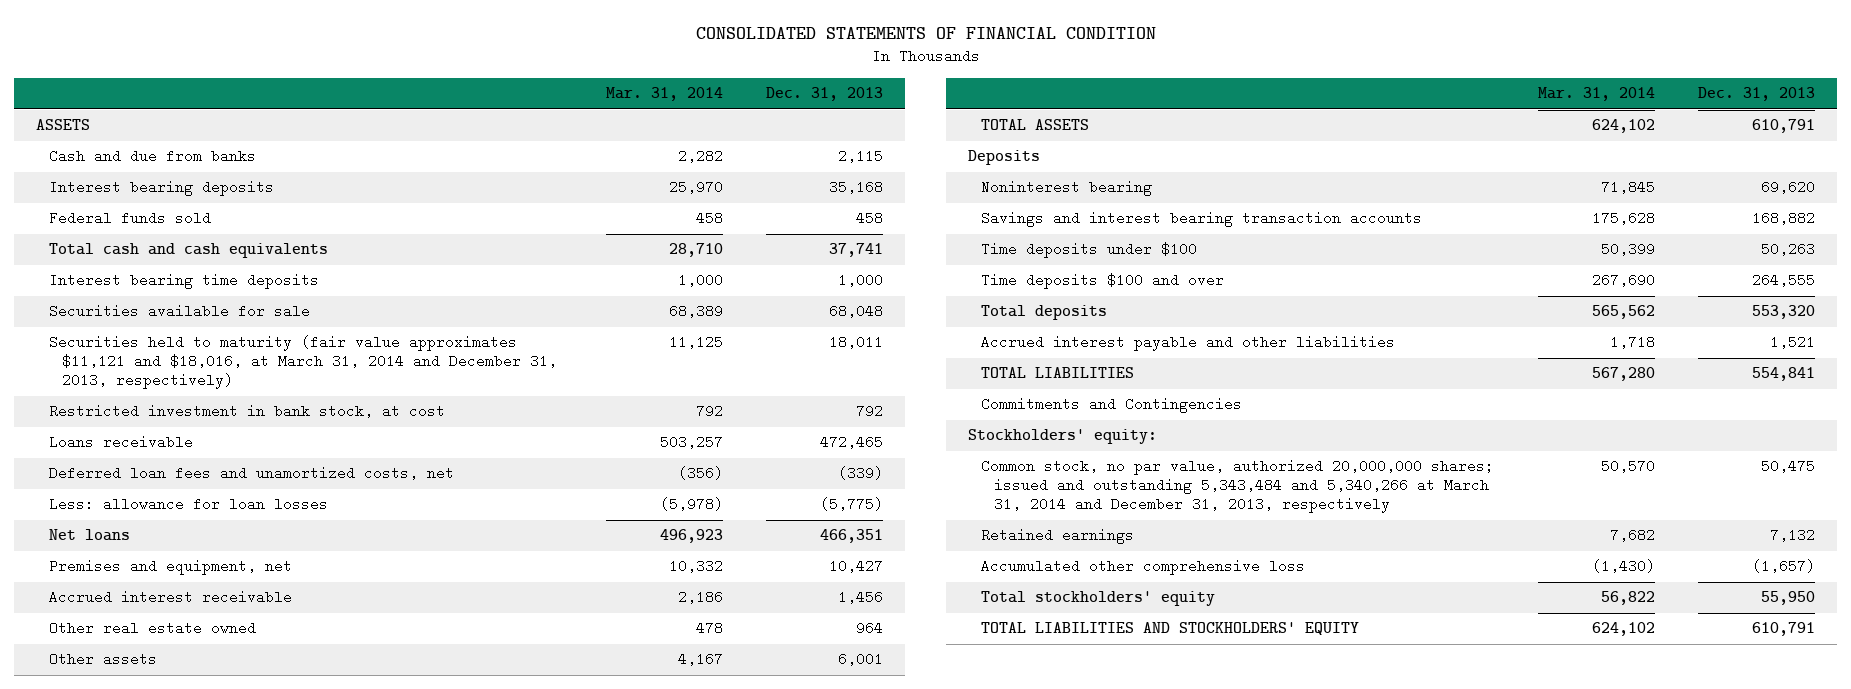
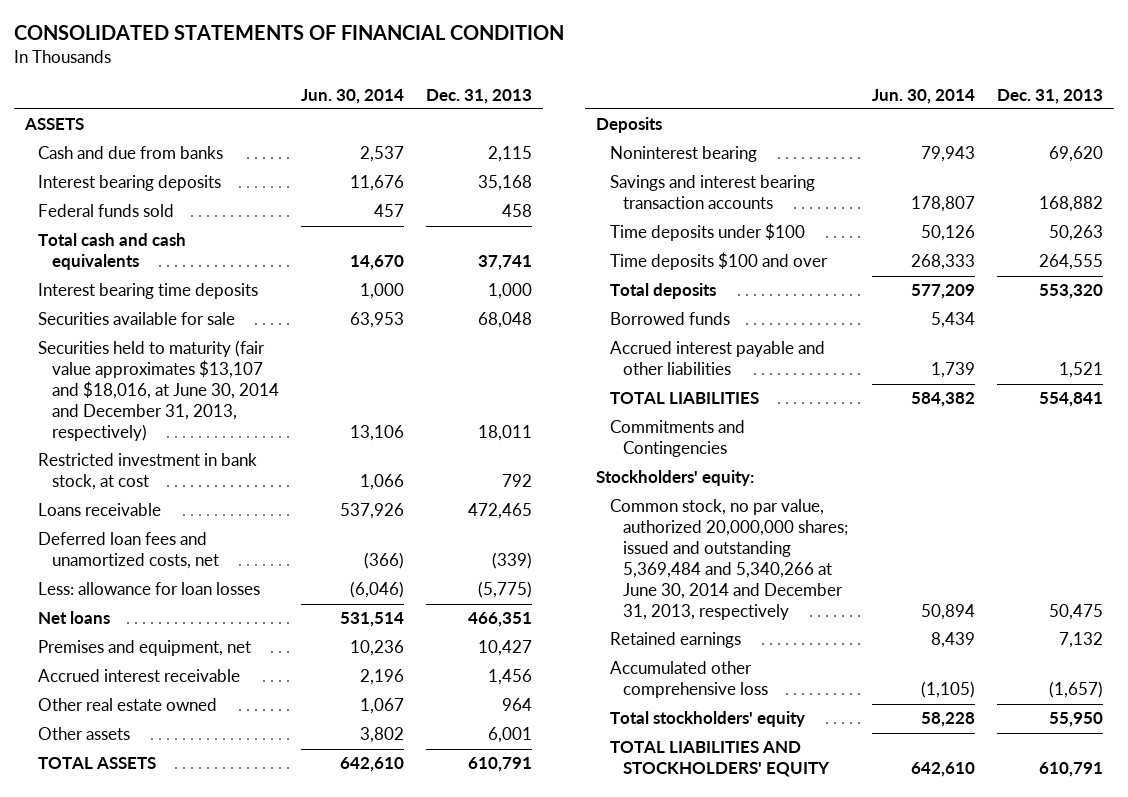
[605,87,723,102] Mar. 31, 2014 -> none
none -> [300,88,404,104] Jun. 30, 2014
[48,335,557,390] Securities held to maturity (fair value approximates $11,121 and $18,016, at March 31, 2014 and December 31, 2013, respectively) -> [38,340,280,441] Securities held to maturity (fair value approximates $13,107 and $18,016, at June 30, 2014 and December 31, 2013, respectively)
none -> [609,312,730,326] Borrowed funds
[980,459,1494,514] Common stock, no par value, authorized 20,000,000 shares; issued and outstanding 5,343,484 and 5,340,266 at March 31, 2014 and December 31, 2013, respectively -> [609,499,849,620] Common stock, no par value, authorized 20,000,000 shares; issued and outstanding 5,369,484 and 5,340,266 at June 30, 2014 and December 31, 2013, respectively

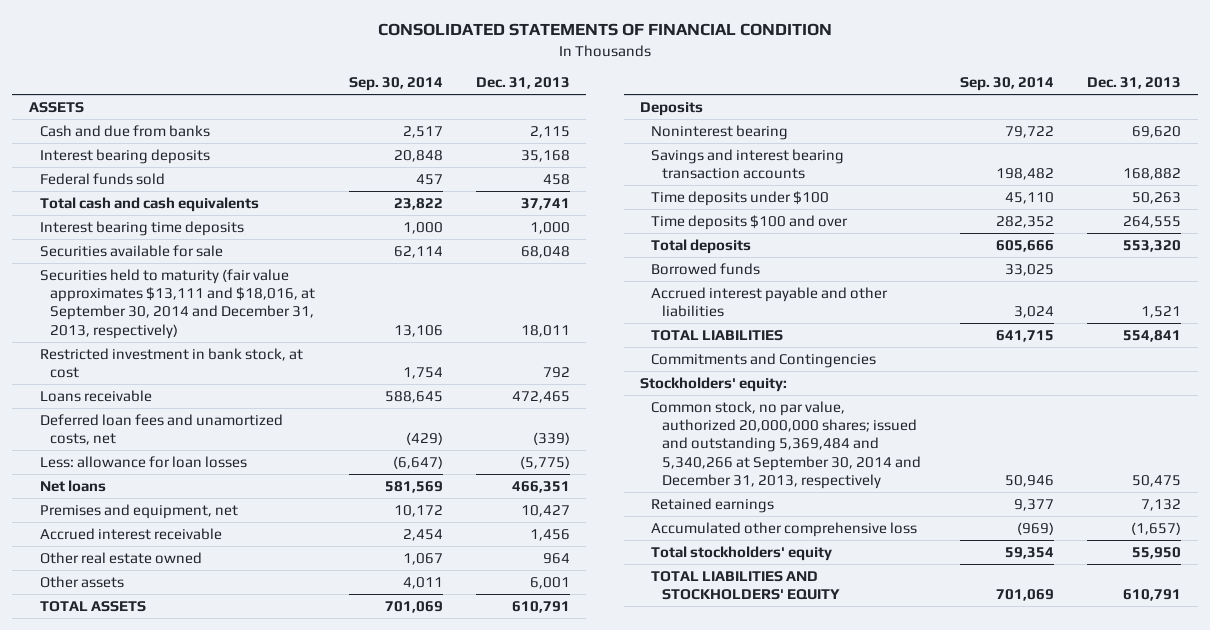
[300,88,404,104] Jun. 30, 2014 -> none
none -> [348,77,443,92] Sep. 30, 2014
[38,340,280,441] Securities held to maturity (fair value approximates $13,107 and $18,016, at June 30, 2014 and December 31, 2013, respectively) -> [39,268,316,339] Securities held to maturity (fair value approximates $13,111 and $18,016, at September 30, 2014 and December 31, 2013, respectively)
[609,499,849,620] Common stock, no par value, authorized 20,000,000 shares; issued and outstanding 5,369,484 and 5,340,266 at June 30, 2014 and December 31, 2013, respectively -> [651,400,921,489] Common stock, no par value, authorized 20,000,000 shares; issued and outstanding 5,369,484 and 5,340,266 at September 30, 2014 and December 31, 2013, respectively

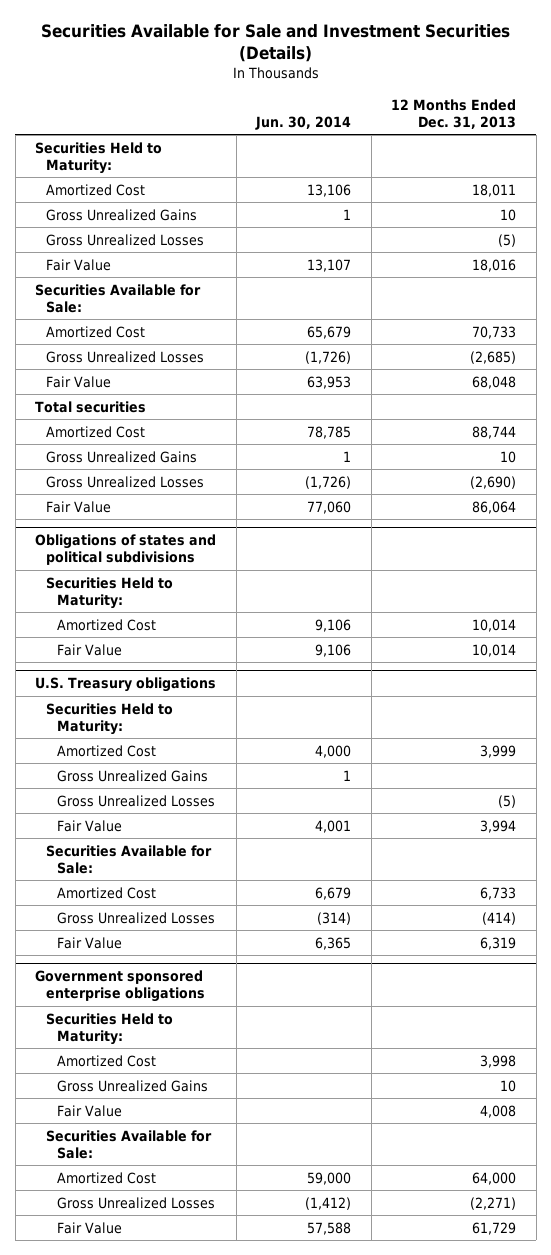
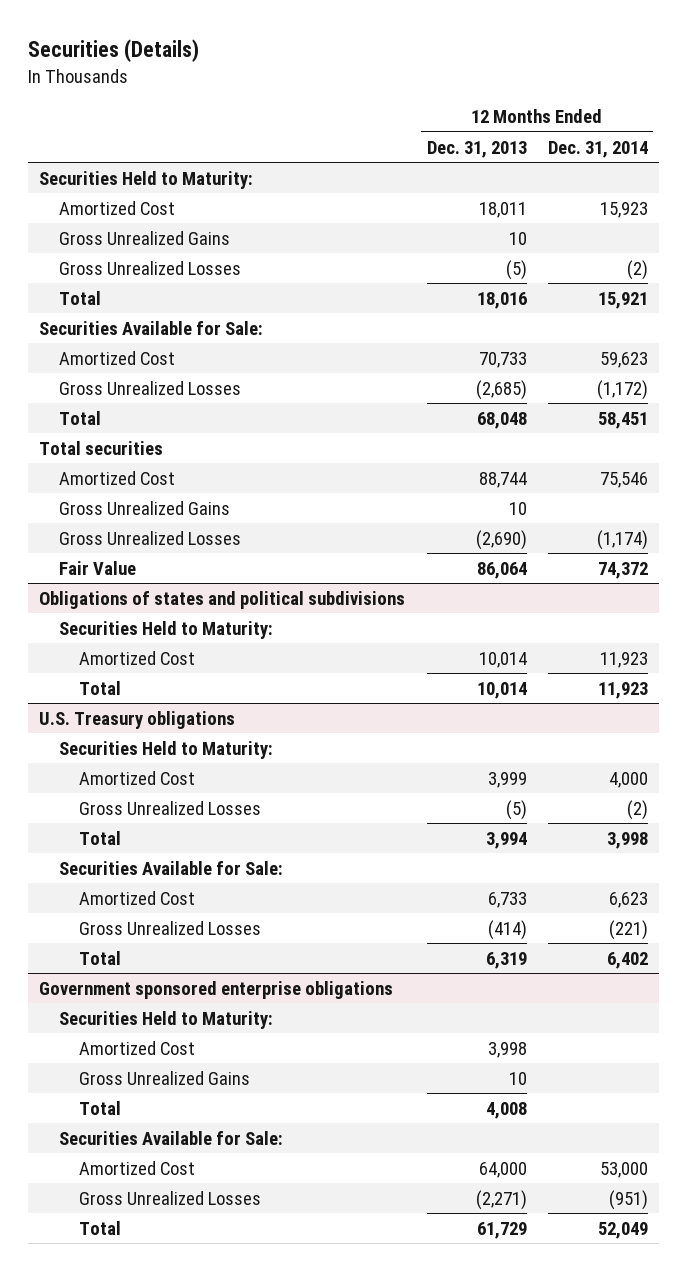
[40,24,510,62] Securities Available for Sale and Investment Securities (Details) -> [28,39,200,63] Securities (Details)
[255,115,352,130] Jun. 30, 2014 -> none
none -> [548,140,649,158] Dec. 31, 2014
[46,258,112,271] Fair Value -> [59,290,102,305] Total
[46,375,112,388] Fair Value -> [59,410,102,425] Total
[57,643,123,656] Fair Value -> [79,680,122,695] Total
[57,769,209,782] Gross Unrealized Gains -> none
[57,819,123,832] Fair Value -> [79,830,122,845] Total
[57,936,123,949] Fair Value -> [79,950,122,965] Total
[57,1104,123,1117] Fair Value -> [79,1100,122,1115] Total
[57,1221,123,1234] Fair Value -> [79,1220,122,1235] Total

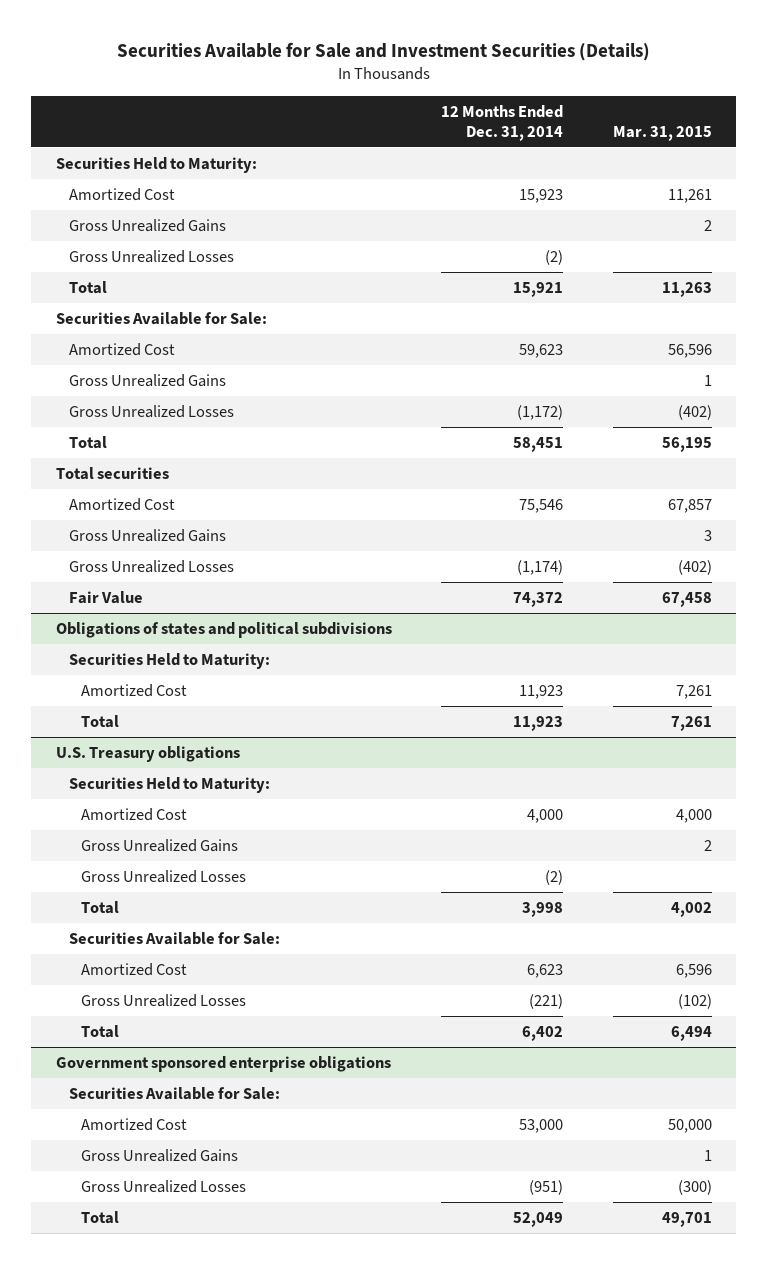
[28,39,200,63] Securities (Details) -> [116,41,650,61] Securities Available for Sale and Investment Securities (Details)
[426,140,527,158] Dec. 31, 2013 -> none
none -> [612,125,712,141] Mar. 31, 2015
none -> [68,374,226,388] Gross Unrealized Gains
none -> [81,839,239,853] Gross Unrealized Gains
[59,1010,274,1029] Securities Held to Maturity: -> none
[79,1040,196,1055] Amortized Cost -> none
[79,1100,122,1115] Total -> none
[79,1070,251,1085] Gross Unrealized Gains -> [81,1149,239,1163] Gross Unrealized Gains

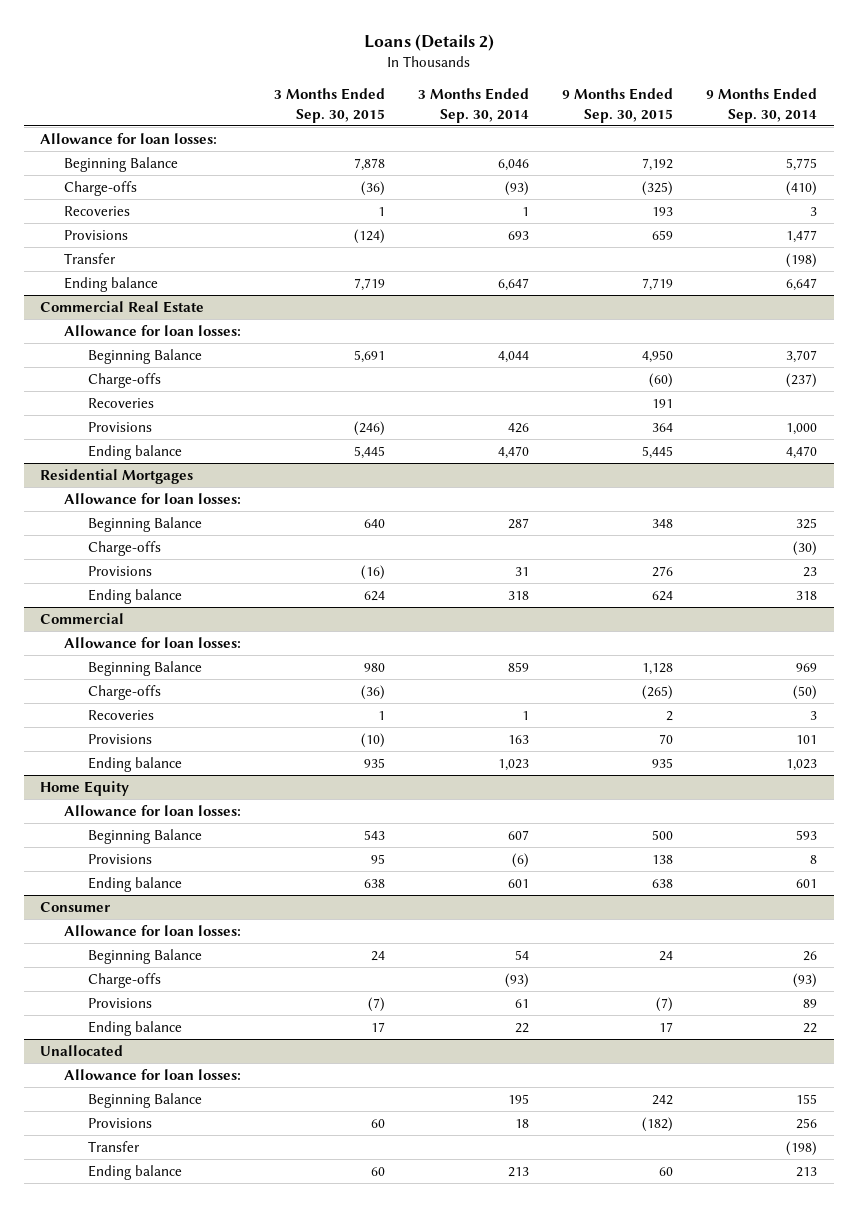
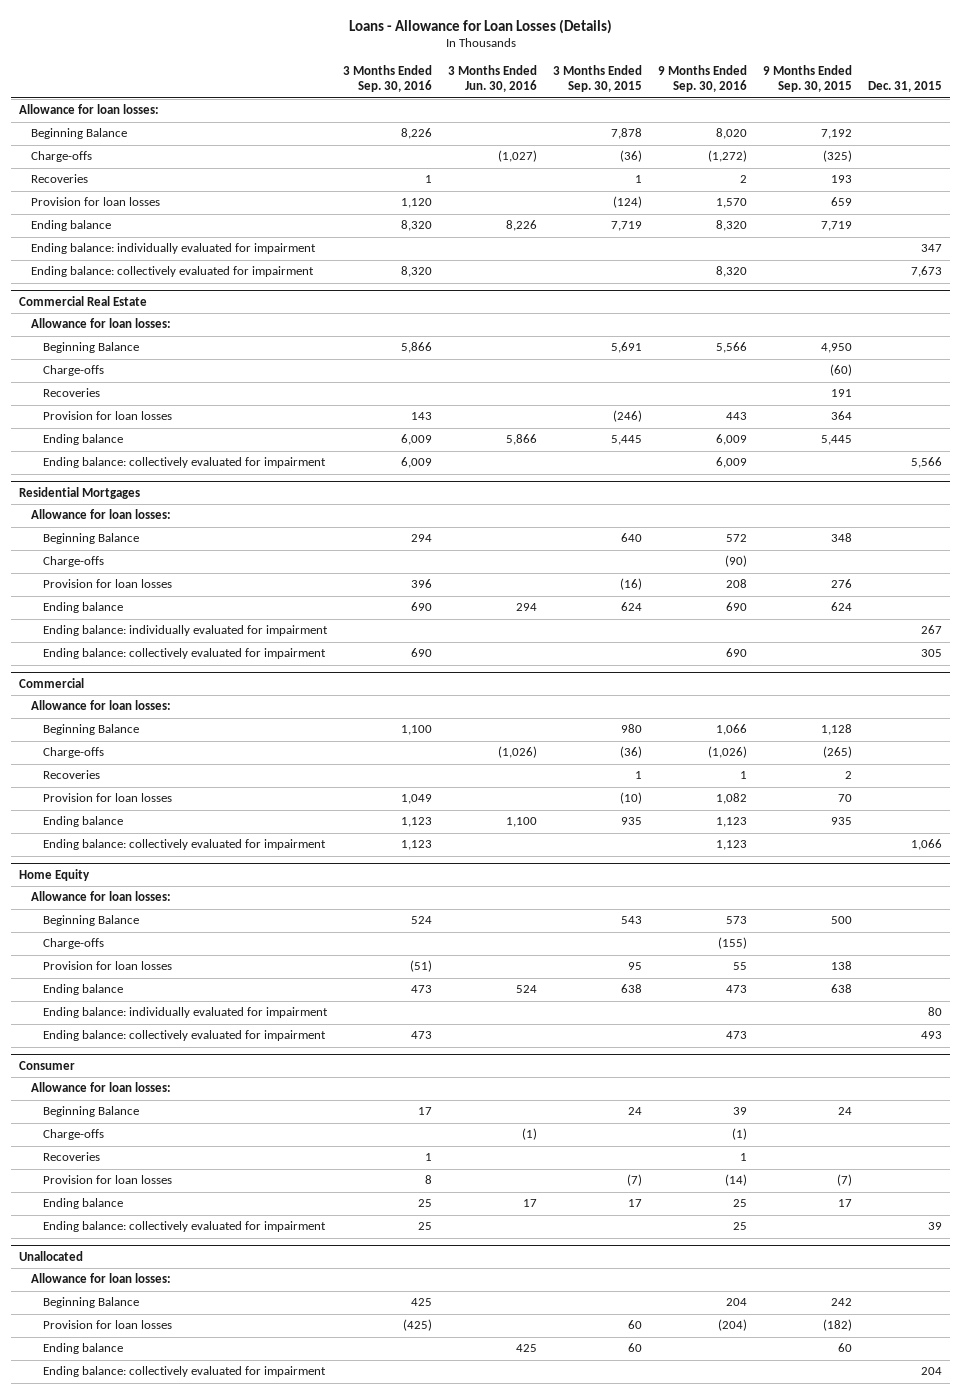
[363,34,494,52] Loans (Details 2) -> [348,18,612,34] Loans - Allowance for Loan Losses (Details)
[418,88,530,123] 3 Months Ended Sep. 30, 2014 -> none
[706,88,818,123] 9 Months Ended Sep. 30, 2014 -> none
none -> [342,65,432,93] 3 Months Ended Sep. 30, 2016
none -> [447,65,537,93] 3 Months Ended Jun. 30, 2016
none -> [658,65,748,93] 9 Months Ended Sep. 30, 2016
none -> [868,81,943,93] Dec. 31, 2015
[64,252,117,264] Transfer -> none
[64,229,129,240] Provisions -> [30,197,160,207] Provision for loan losses
none -> [30,243,316,255] Ending balance: individually evaluated for impairment
none -> [30,266,314,278] Ending balance: collectively evaluated for impairment
[87,421,152,432] Provisions -> [42,411,172,421] Provision for loan losses
none -> [42,457,326,469] Ending balance: collectively evaluated for impairment
[87,565,152,576] Provisions -> [42,579,172,589] Provision for loan losses
none -> [42,625,328,637] Ending balance: individually evaluated for impairment
none -> [42,648,326,660] Ending balance: collectively evaluated for impairment
[87,733,152,744] Provisions -> [42,793,172,803] Provision for loan losses
none -> [42,839,326,851] Ending balance: collectively evaluated for impairment
none -> [42,938,104,950] Charge-offs
[87,853,152,864] Provisions -> [42,961,172,971] Provision for loan losses
none -> [42,1007,328,1019] Ending balance: individually evaluated for impairment
none -> [42,1030,326,1042] Ending balance: collectively evaluated for impairment
none -> [42,1152,100,1162] Recoveries
[87,997,152,1008] Provisions -> [42,1175,172,1185] Provision for loan losses
none -> [42,1221,326,1233] Ending balance: collectively evaluated for impairment
[87,1140,140,1152] Transfer -> none
[87,1117,152,1128] Provisions -> [42,1320,172,1330] Provision for loan losses
none -> [42,1366,326,1378] Ending balance: collectively evaluated for impairment

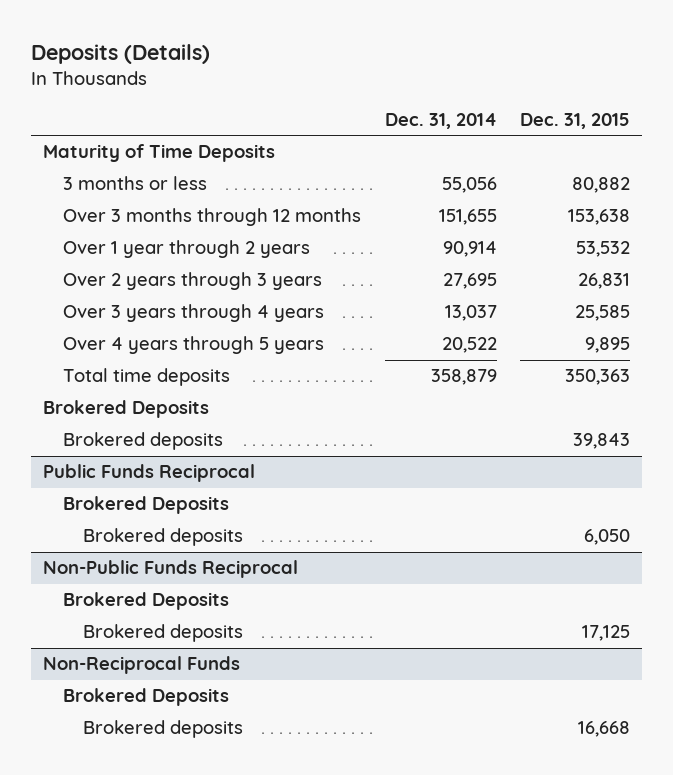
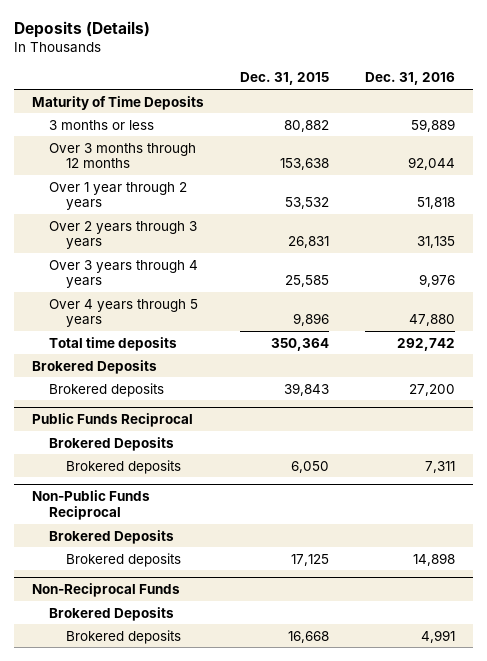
[384,113,497,130] Dec. 31, 2014 -> none
none -> [364,72,455,86] Dec. 31, 2016
[585,337,631,354] 9,895 -> [292,312,329,326] 9,896
[565,369,631,386] 350,363 -> [270,337,329,351] 350,364

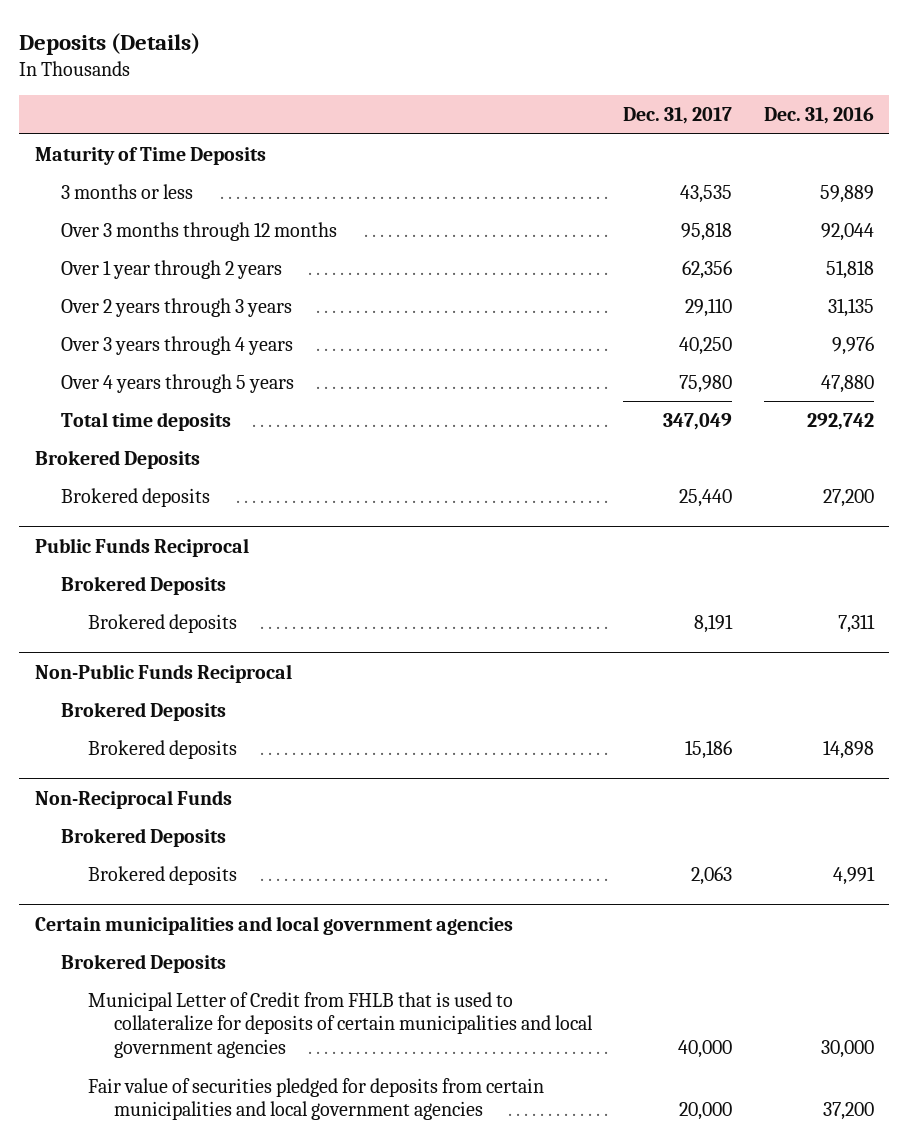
[239,72,329,86] Dec. 31, 2015 -> none
none -> [623,107,733,125] Dec. 31, 2017
none -> [35,915,514,935] Certain municipalities and local government agencies
none -> [61,953,227,973] Brokered Deposits
none -> [87,991,593,1058] Municipal Letter of Credit from FHLB that is used to collateralize for deposits of certain municipalities and local government agencies
none -> [87,1077,544,1121] Fair value of securities pledged for deposits from certain municipalities and local government agencies

